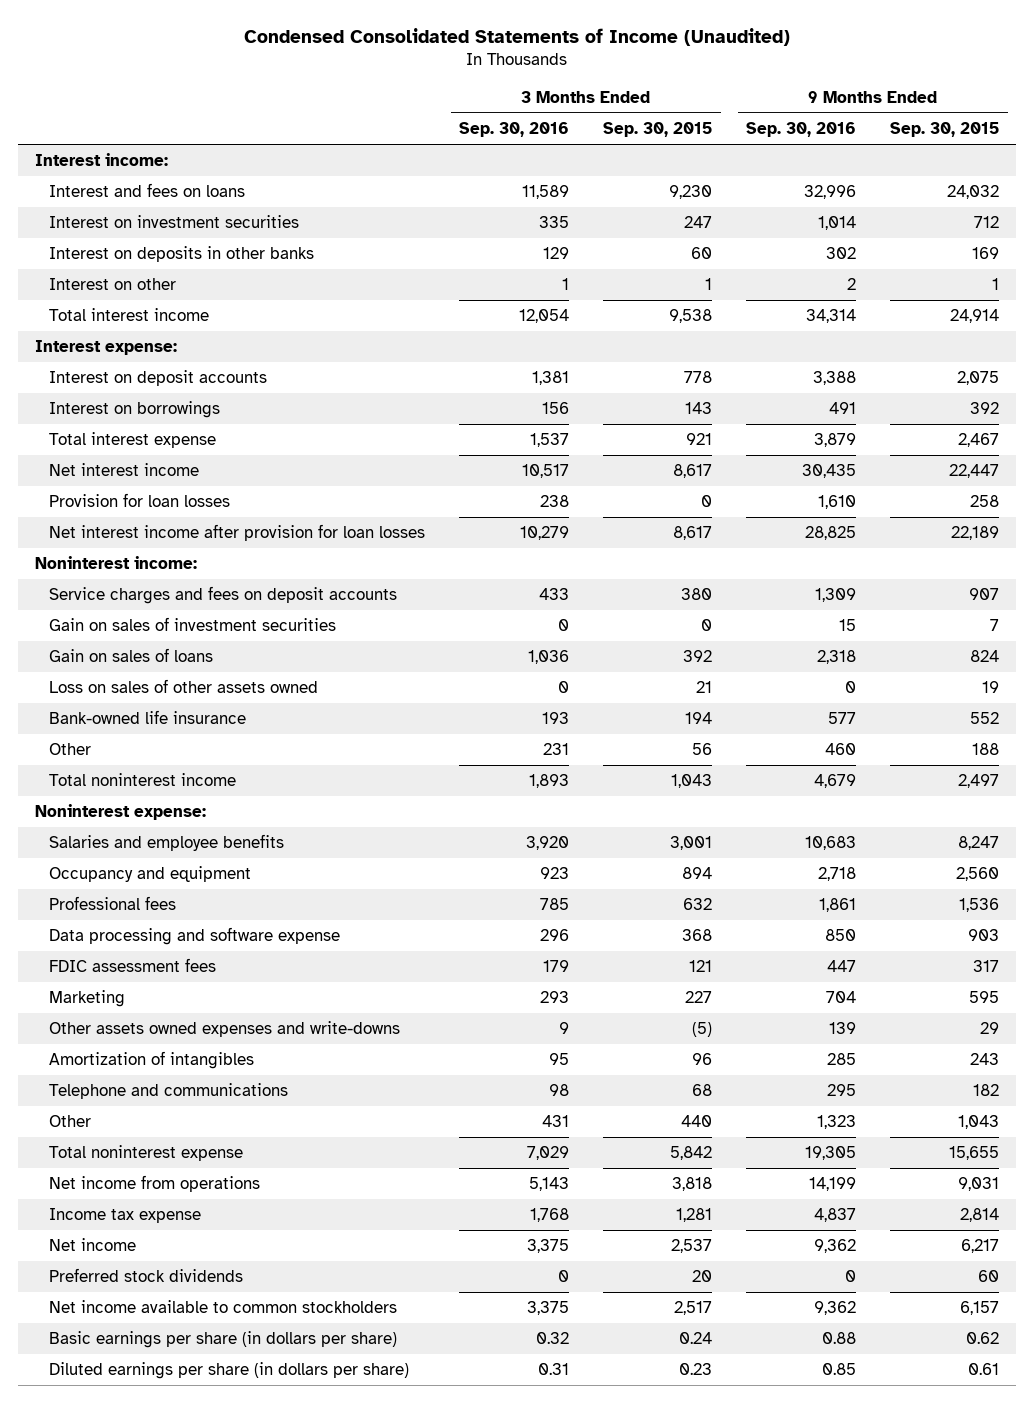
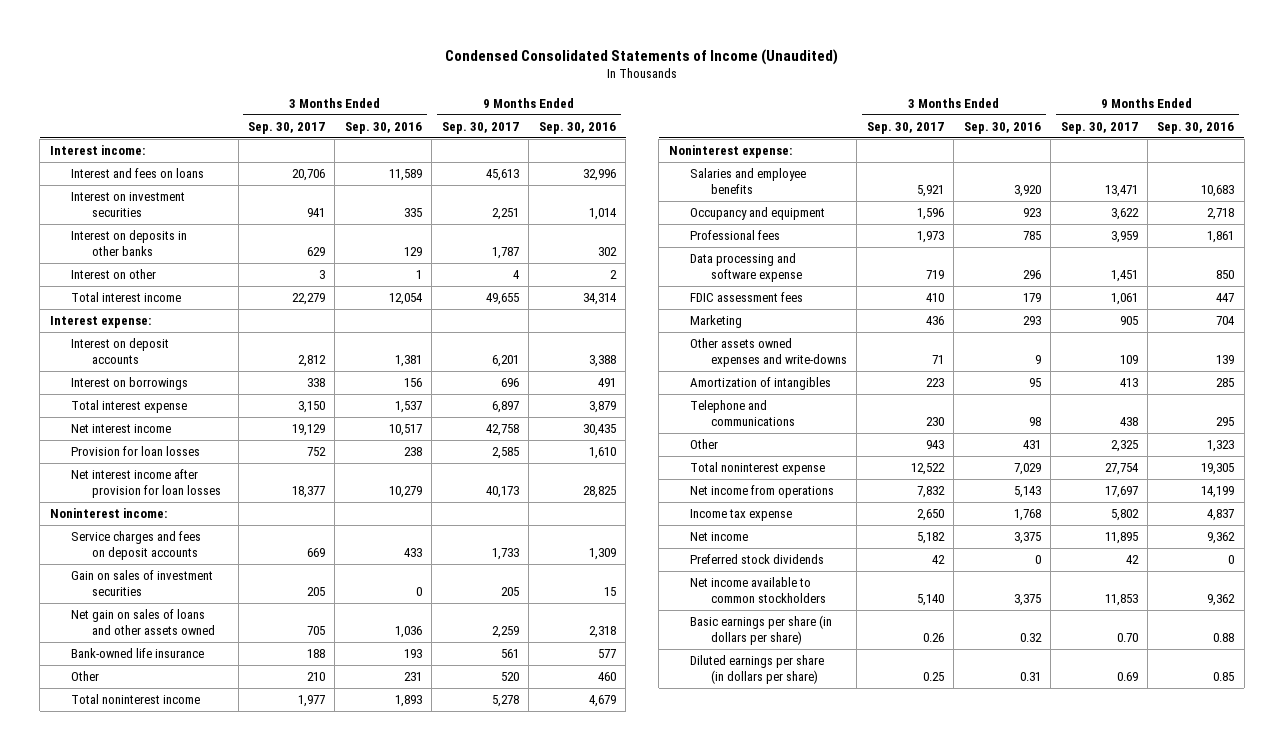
[603,122,713,138] Sep. 30, 2015 -> none
[890,122,1000,138] Sep. 30, 2015 -> none
none -> [248,121,326,134] Sep. 30, 2017
none -> [441,121,519,134] Sep. 30, 2017
[49,679,319,694] Loss on sales of other assets owned -> none
[49,648,214,663] Gain on sales of loans -> [71,609,216,636] Net gain on sales of loans and other assets owned

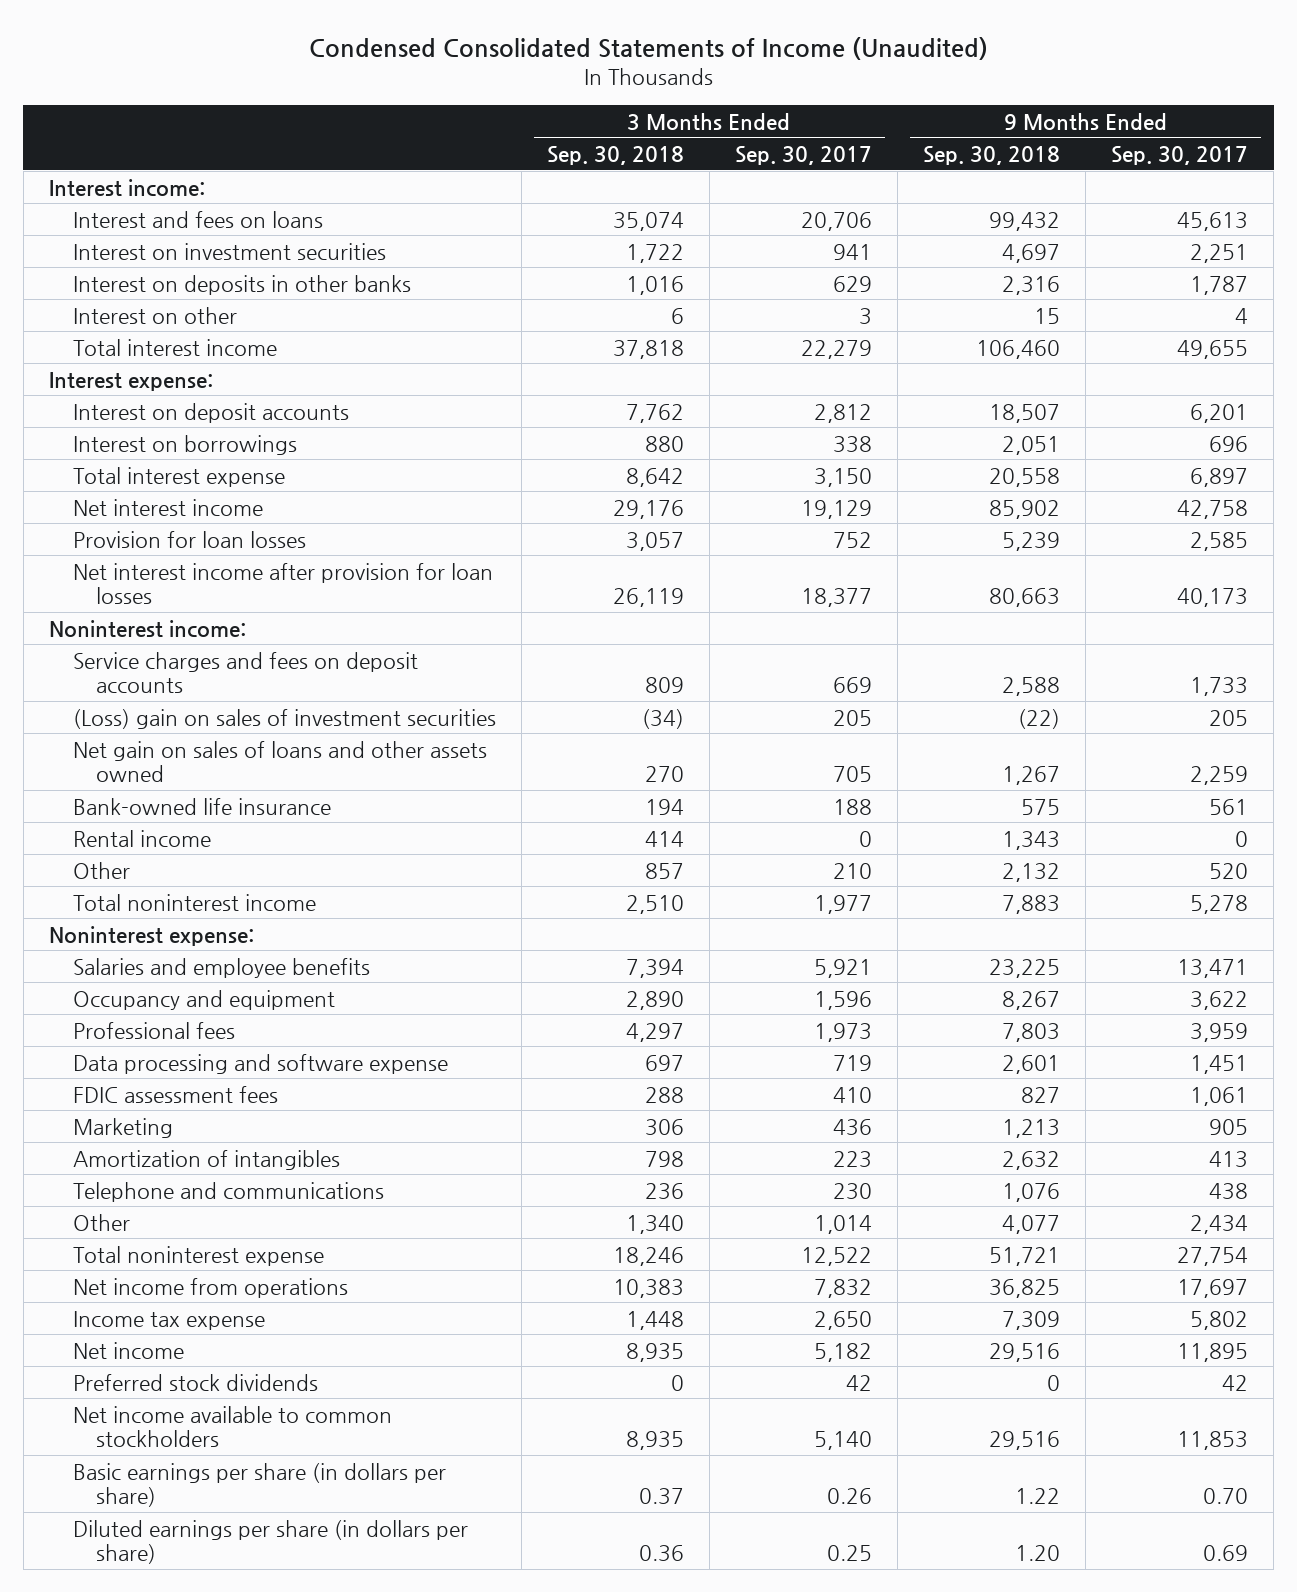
[344,121,422,134] Sep. 30, 2016 -> none
[538,121,616,134] Sep. 30, 2016 -> none
none -> [546,146,684,166] Sep. 30, 2018
none -> [923,146,1061,166] Sep. 30, 2018
[71,570,214,597] Gain on sales of investment securities -> [72,708,496,729] (Loss) gain on sales of investment securities
none -> [72,829,211,847] Rental income
[689,338,847,368] Other assets owned expenses and write-downs -> none
[925,440,944,450] 943 -> [813,1214,872,1234] 1,014
[1110,440,1138,453] 2,325 -> [1190,1214,1249,1234] 2,434

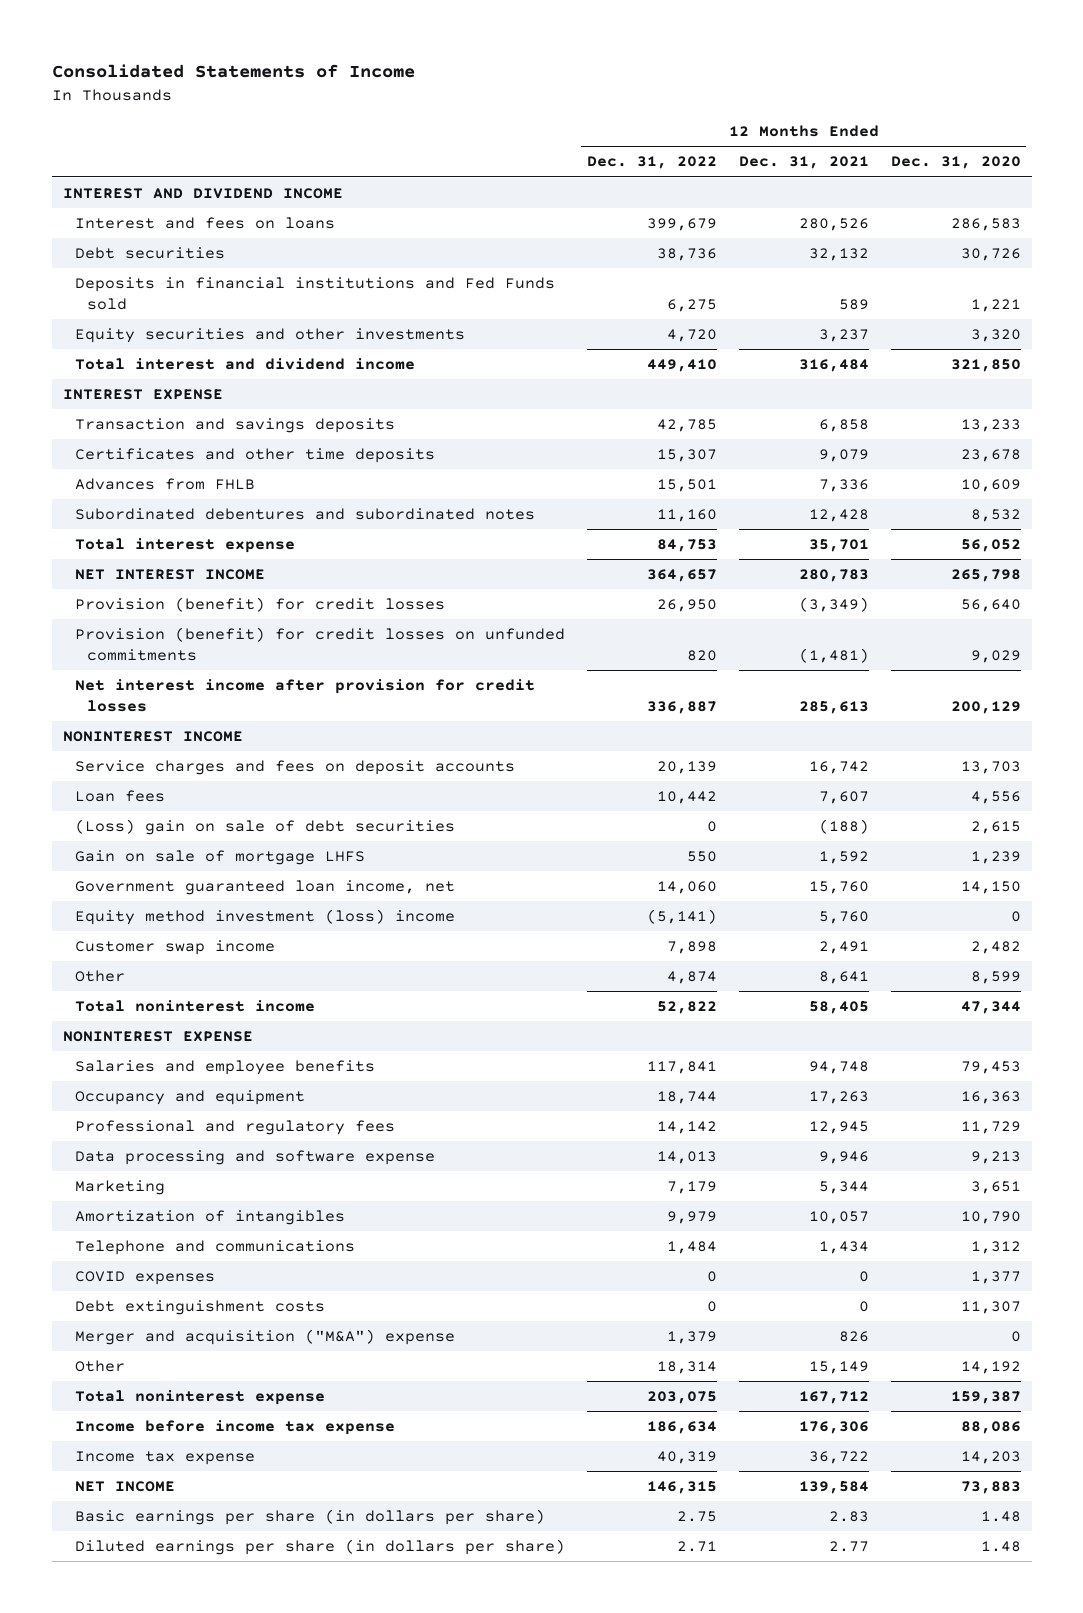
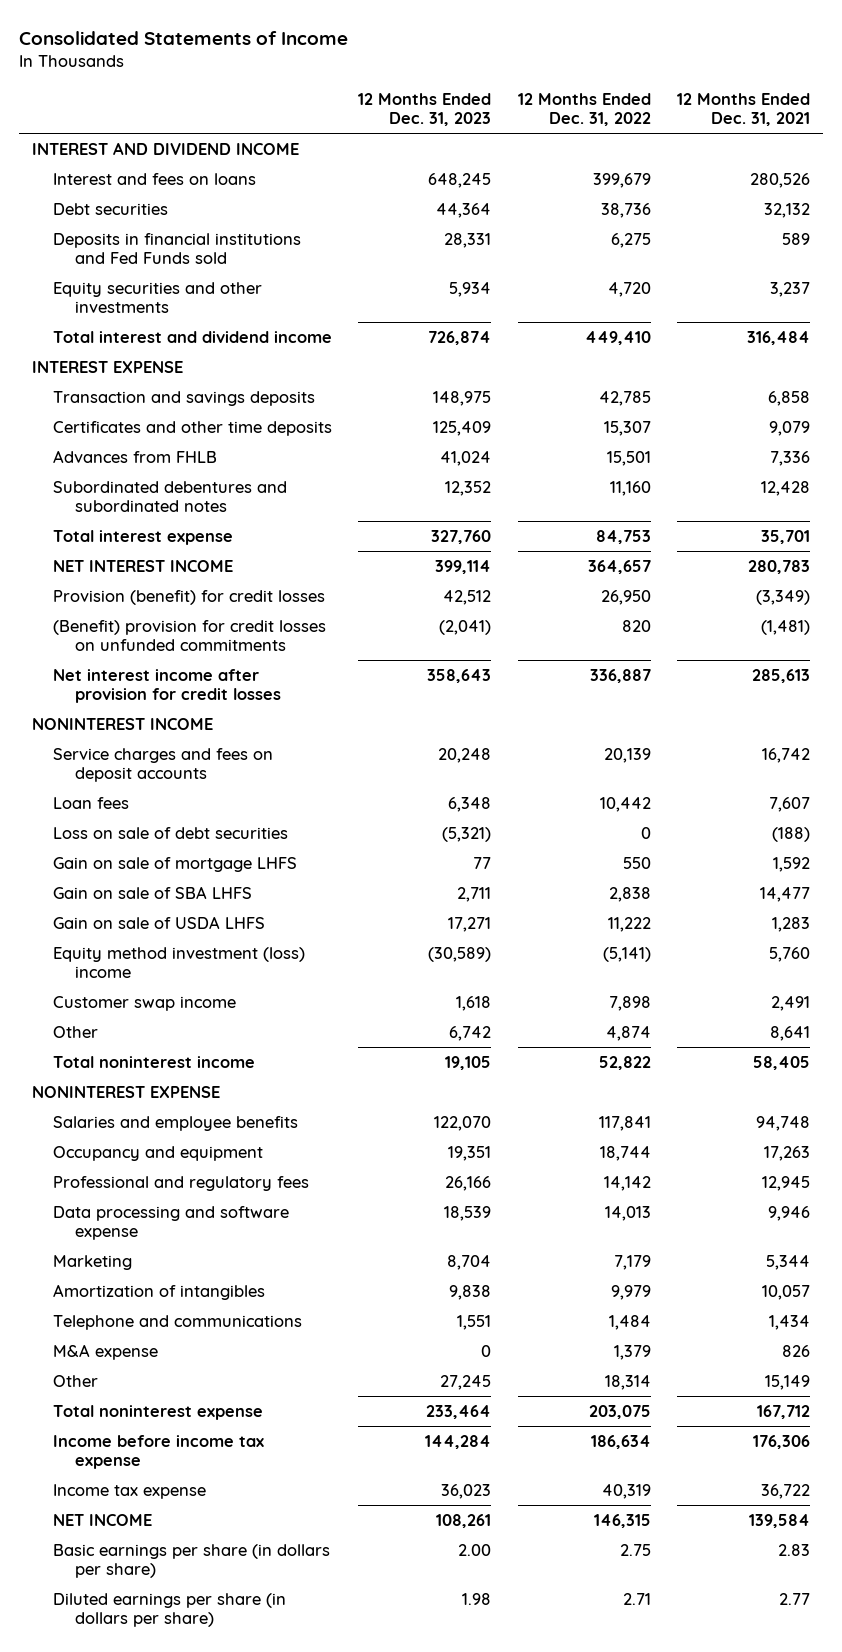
[890,156,1021,170] Dec. 31, 2020 -> none
none -> [358,92,492,127] 12 Months Ended Dec. 31, 2023
[75,627,566,661] Provision (benefit) for credit losses on unfunded commitments -> [53,619,327,652] (Benefit) provision for credit losses on unfunded commitments
[75,819,456,836] (Loss) gain on sale of debt securities -> [53,826,289,839] Loss on sale of debt securities
[75,880,456,896] Government guaranteed loan income, net -> none
none -> [53,885,253,899] Gain on sale of SBA LHFS
none -> [53,915,266,929] Gain on sale of USDA LHFS
[75,1271,216,1286] COVID expenses -> none
[75,1300,326,1316] Debt extinguishment costs -> none
[75,1329,456,1346] Merger and acquisition ("M&A") expense -> [53,1343,159,1360] M&A expense

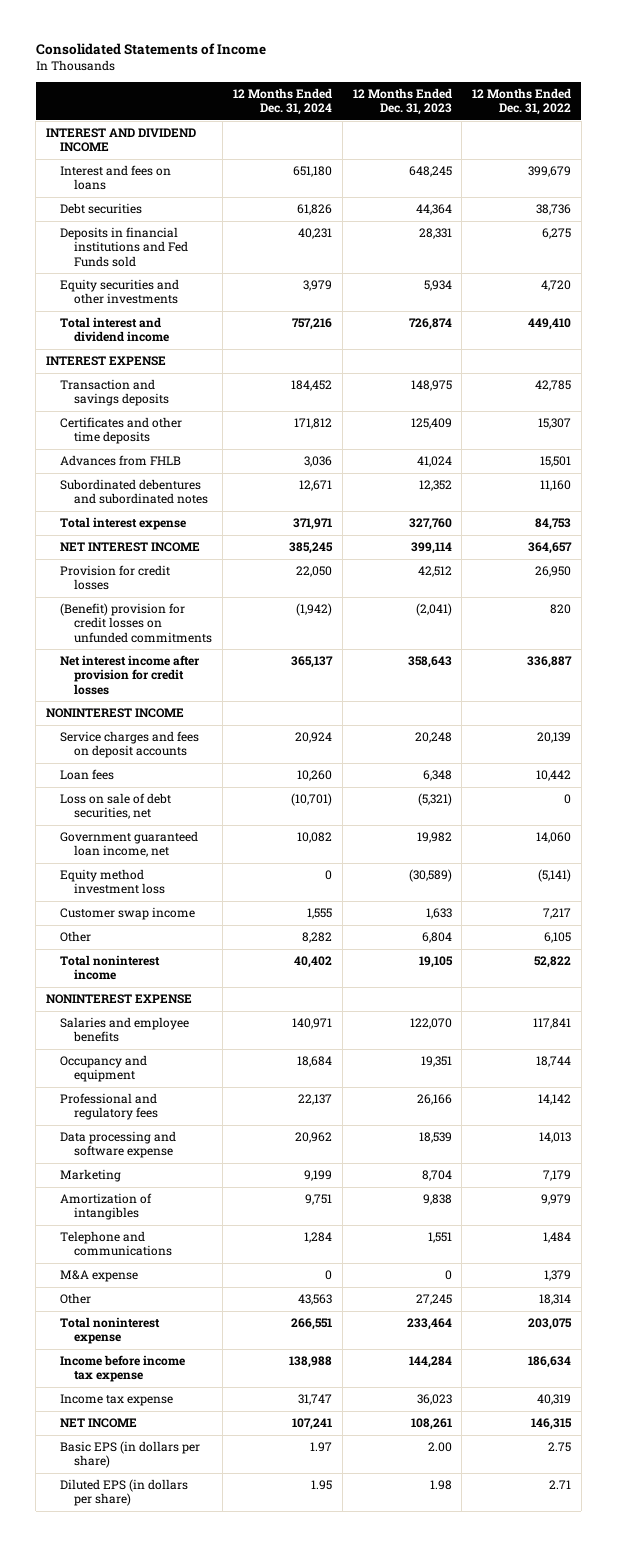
[676,92,810,127] 12 Months Ended Dec. 31, 2021 -> none
none -> [233,87,333,116] 12 Months Ended Dec. 31, 2024
[53,589,326,605] Provision (benefit) for credit losses -> [60,565,171,591] Provision for credit losses
[53,856,298,872] Gain on sale of mortgage LHFS -> none
[53,885,253,899] Gain on sale of SBA LHFS -> none
[53,915,266,929] Gain on sale of USDA LHFS -> none
[53,826,289,839] Loss on sale of debt securities -> [60,793,172,820] Loss on sale of debt securities, net
none -> [60,831,199,858] Government guaranteed loan income, net
[53,946,306,979] Equity method investment (loss) income -> [60,869,166,895] Equity method investment loss
[456,995,492,1011] 1,618 -> [425,908,452,920] 1,633
[608,995,651,1011] 7,898 -> [543,908,572,920] 7,217
[449,1025,492,1041] 6,742 -> [421,932,452,944] 6,804
[605,1025,651,1041] 4,874 -> [544,932,572,944] 6,105
[53,1543,331,1579] Basic earnings per share (in dollars per share) -> [60,1441,201,1469] Basic EPS (in dollars per share)
[53,1592,287,1628] Diluted earnings per share (in dollars per share) -> [60,1479,189,1507] Diluted EPS (in dollars per share)

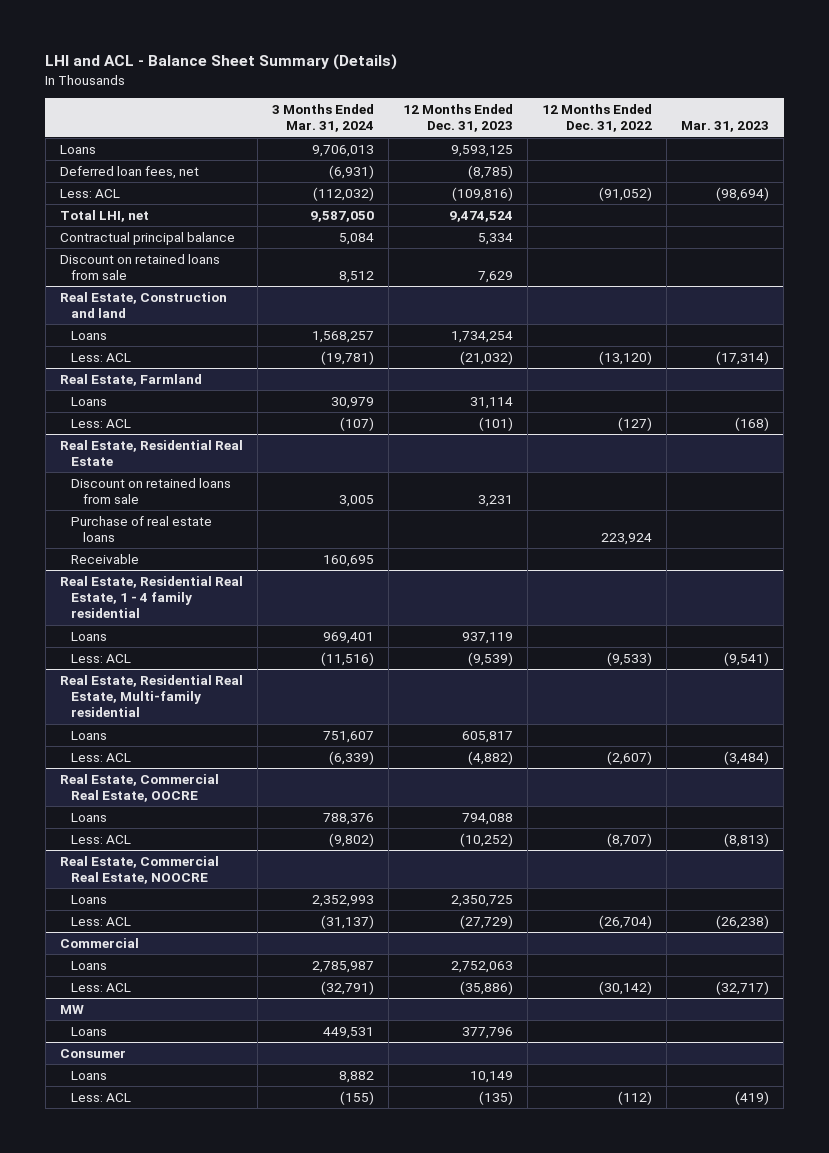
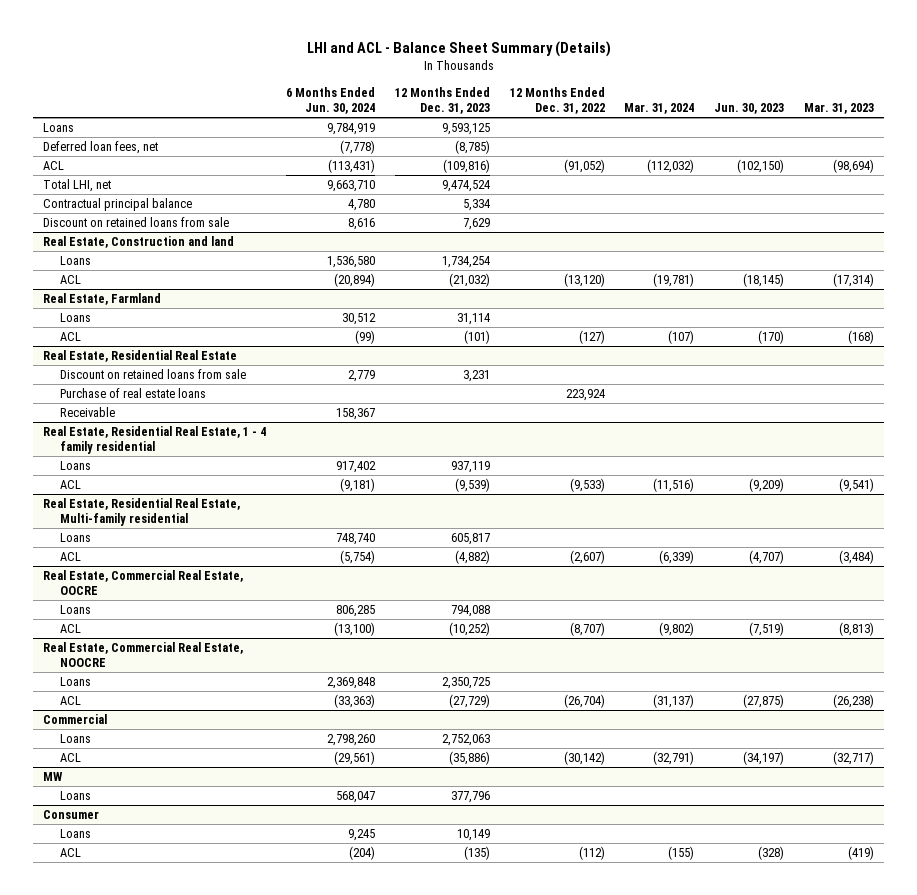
[272,104,375,133] 3 Months Ended Mar. 31, 2024 -> none
none -> [286,86,376,114] 6 Months Ended Jun. 30, 2024
none -> [624,102,695,114] Mar. 31, 2024
none -> [714,102,785,114] Jun. 30, 2023
[59,188,120,198] Less: ACL -> [43,161,65,171] ACL
[71,352,132,362] Less: ACL -> [60,275,82,285] ACL
[71,418,132,428] Less: ACL -> [60,332,82,342] ACL
[71,653,132,663] Less: ACL -> [60,480,82,490] ACL
[71,752,132,762] Less: ACL -> [60,552,82,562] ACL
[71,834,132,844] Less: ACL -> [60,624,82,634] ACL
[71,916,132,926] Less: ACL -> [60,696,82,706] ACL
[71,982,132,992] Less: ACL -> [60,753,82,763] ACL
[71,1092,132,1102] Less: ACL -> [60,848,82,858] ACL

